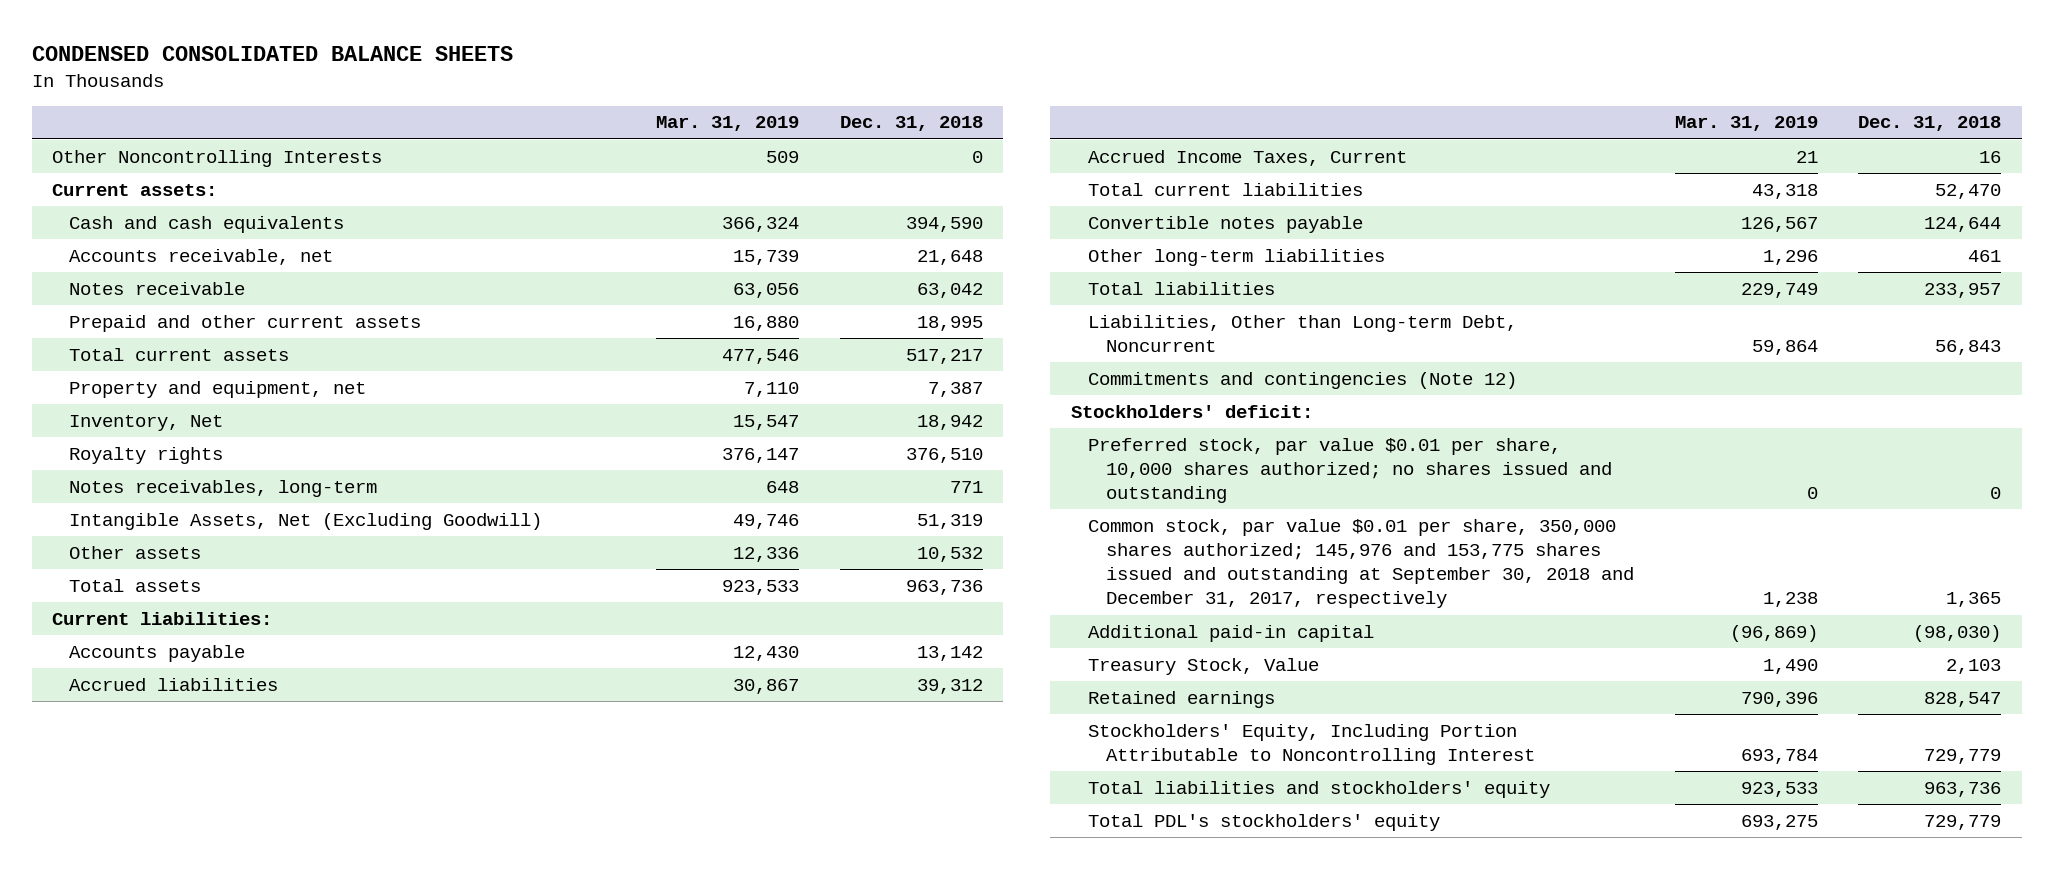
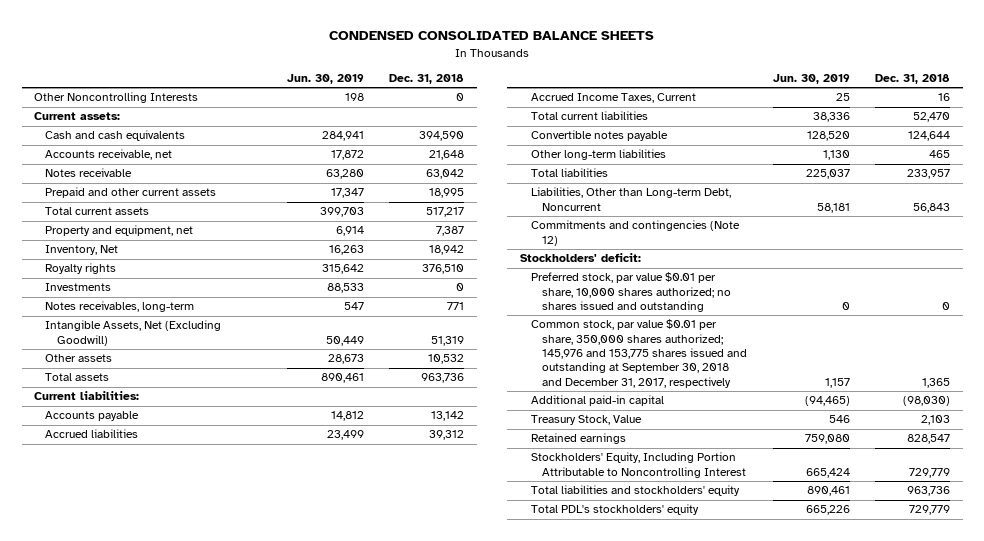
[655,116,799,132] Mar. 31, 2019 -> none
none -> [287,73,365,84] Jun. 30, 2019
none -> [45,283,112,292] Investments
[1968,249,2002,262] 461 -> [929,150,951,159] 465

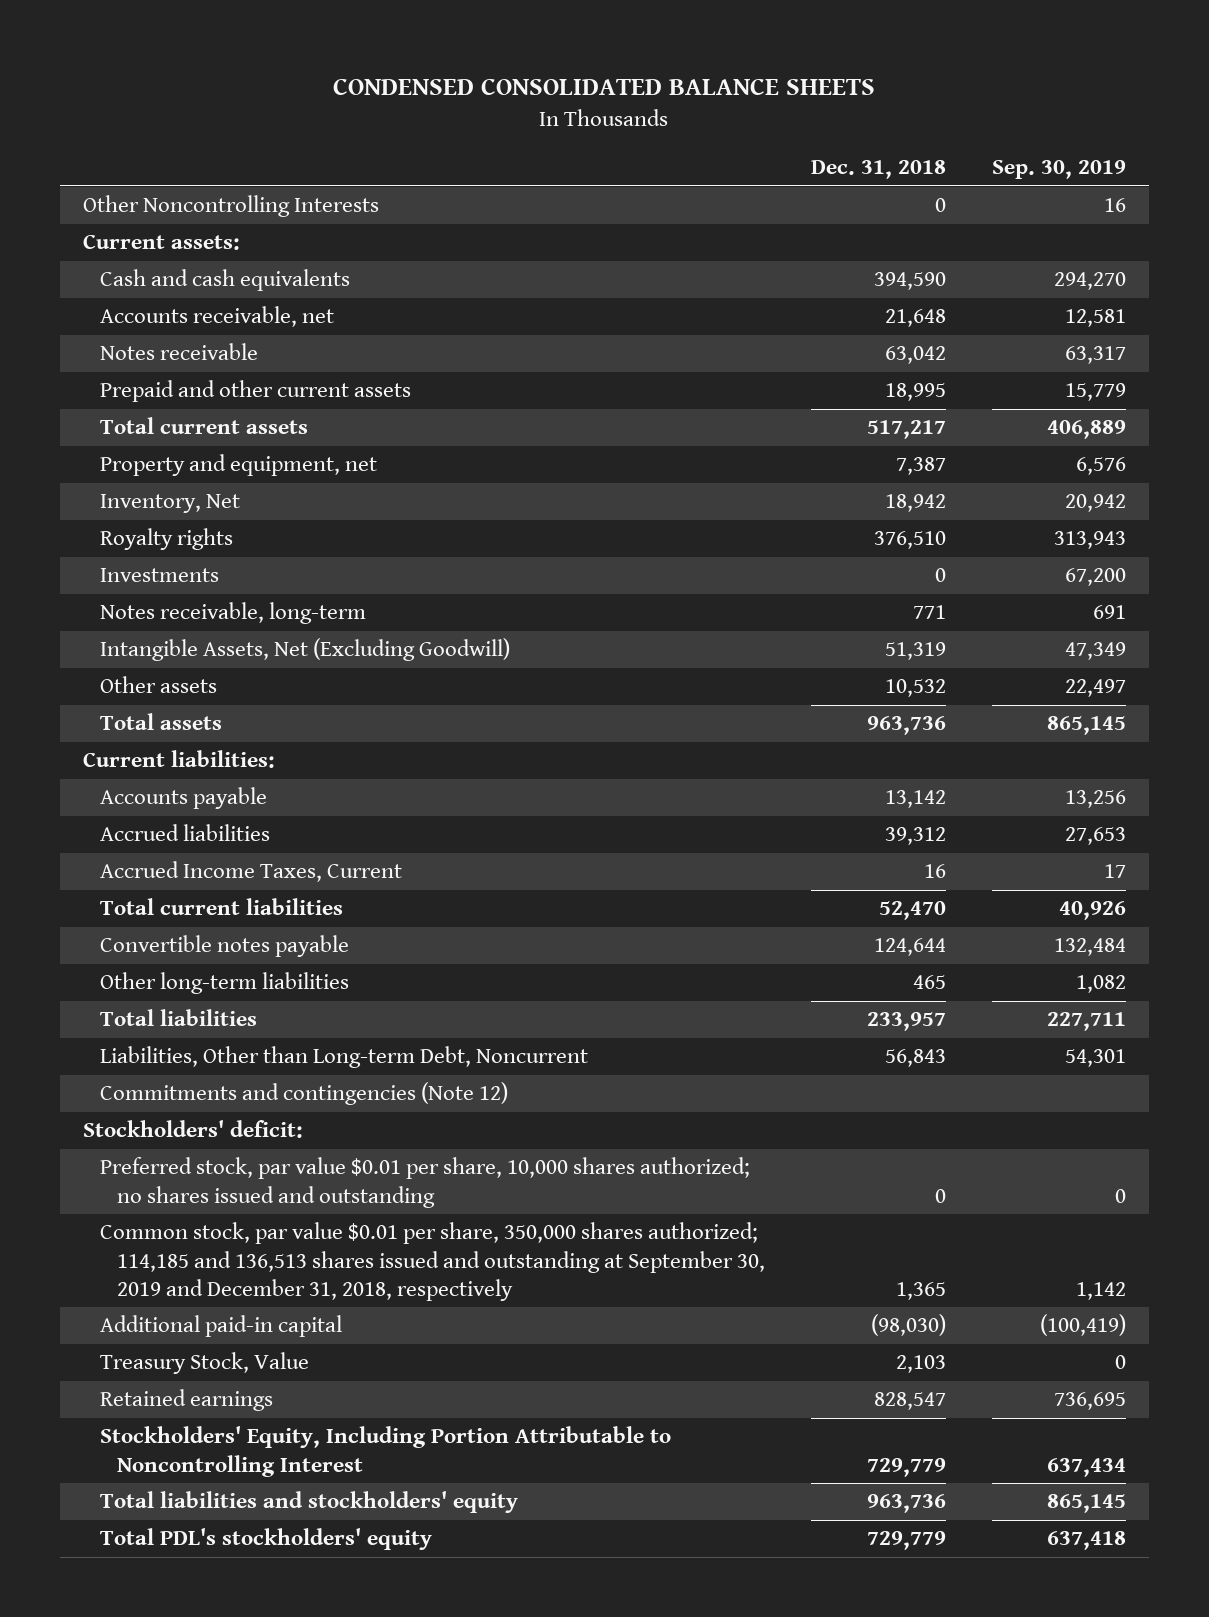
[287,73,365,84] Jun. 30, 2019 -> none
none -> [991,160,1126,180] Sep. 30, 2019
[45,301,195,313] Notes receivables, long-term -> [99,602,366,625] Notes receivable, long-term
[531,319,748,388] Common stock, par value $0.01 per share, 350,000 shares authorized; 145,976 and 153,775 shares issued and outstanding at September 30, 2018 and December 31, 2017, respectively -> [99,1222,765,1301] Common stock, par value $0.01 per share, 350,000 shares authorized; 114,185 and 136,513 shares issued and outstanding at September 30, 2019 and December 31, 2018, respectively

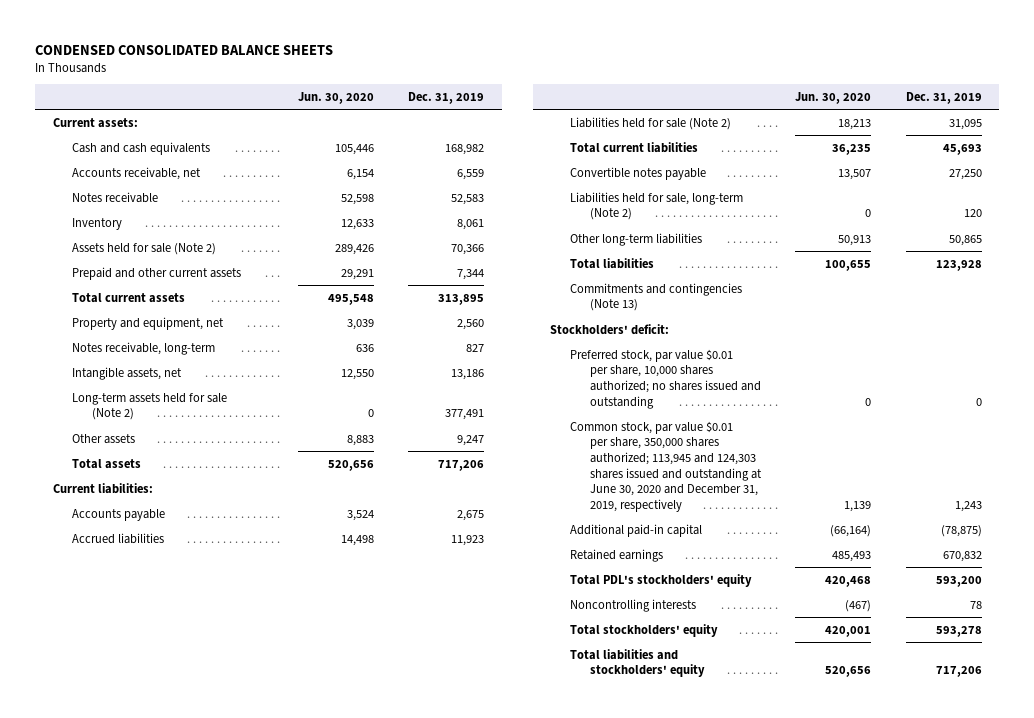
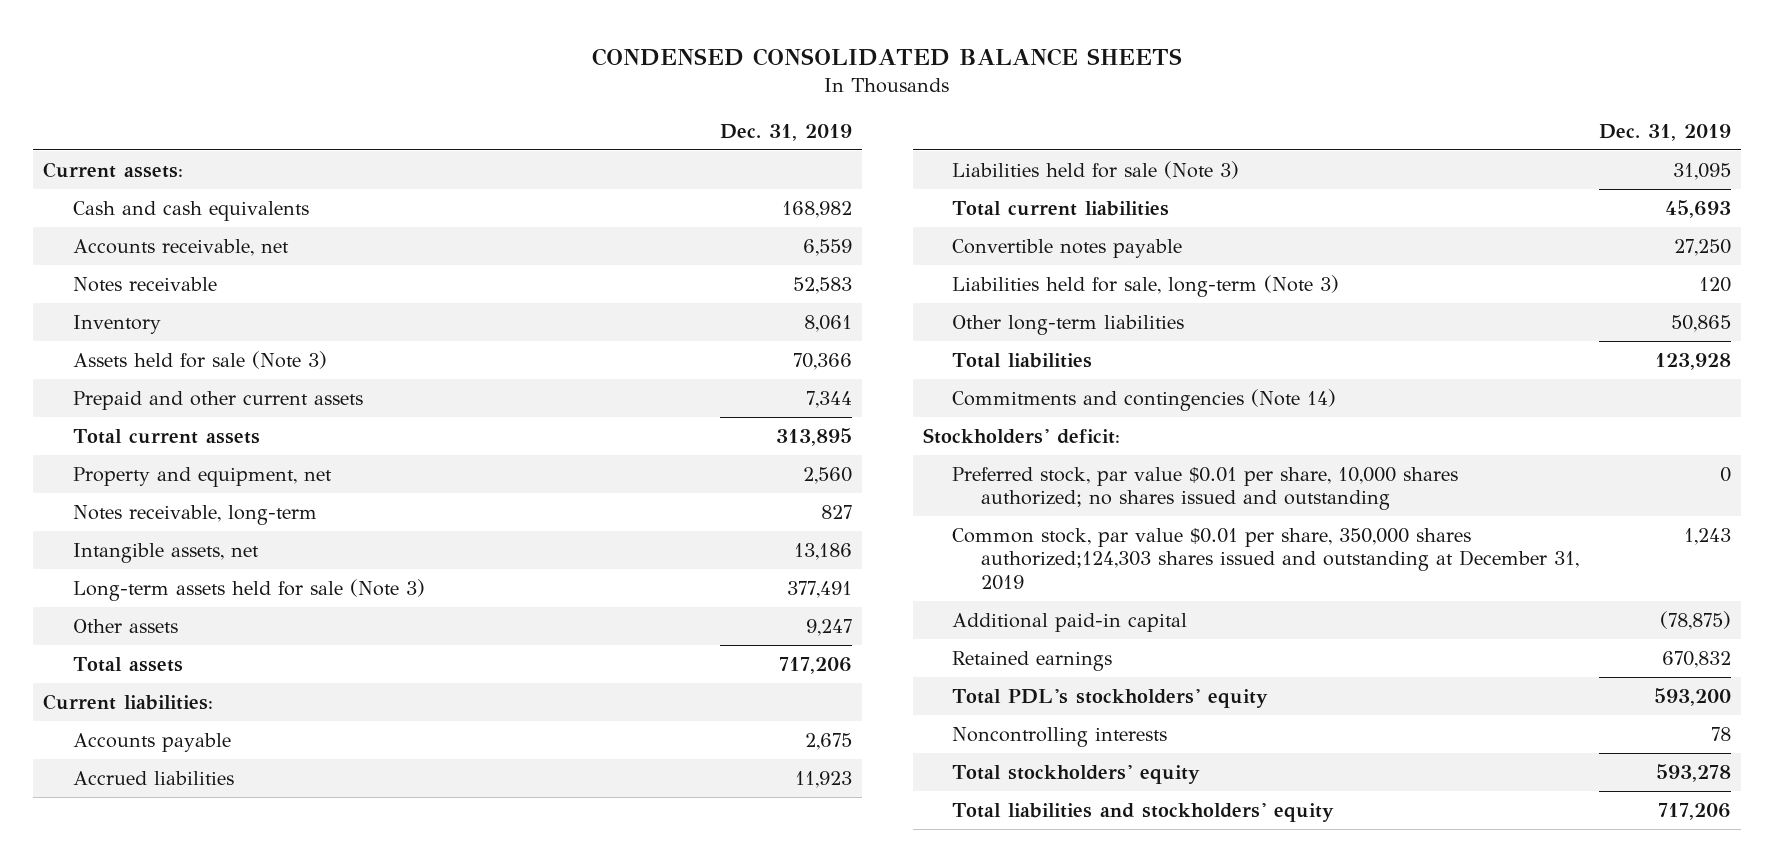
[297,92,374,105] Jun. 30, 2020 -> none
[72,242,217,255] Assets held for sale (Note 2) -> [72,350,327,369] Assets held for sale (Note 3)
[72,392,228,421] Long-term assets held for sale (Note 2) -> [72,578,425,601] Long-term assets held for sale (Note 3)
[569,116,731,130] Liabilities held for sale (Note 2) -> [951,160,1239,179] Liabilities held for sale (Note 3)
[569,191,743,221] Liabilities held for sale, long-term (Note 2) -> [951,274,1339,297] Liabilities held for sale, long-term (Note 3)
[569,282,742,312] Commitments and contingencies (Note 13) -> [951,388,1336,411] Commitments and contingencies (Note 14)
[569,420,762,512] Common stock, par value $0.01 per share, 350,000 shares authorized; 113,945 and 124,303 shares issued and outstanding at June 30, 2020 and December 31, 2019, respectively -> [951,527,1580,591] Common stock, par value $0.01 per share, 350,000 shares authorized;124,303 shares issued and outstanding at December 31, 2019

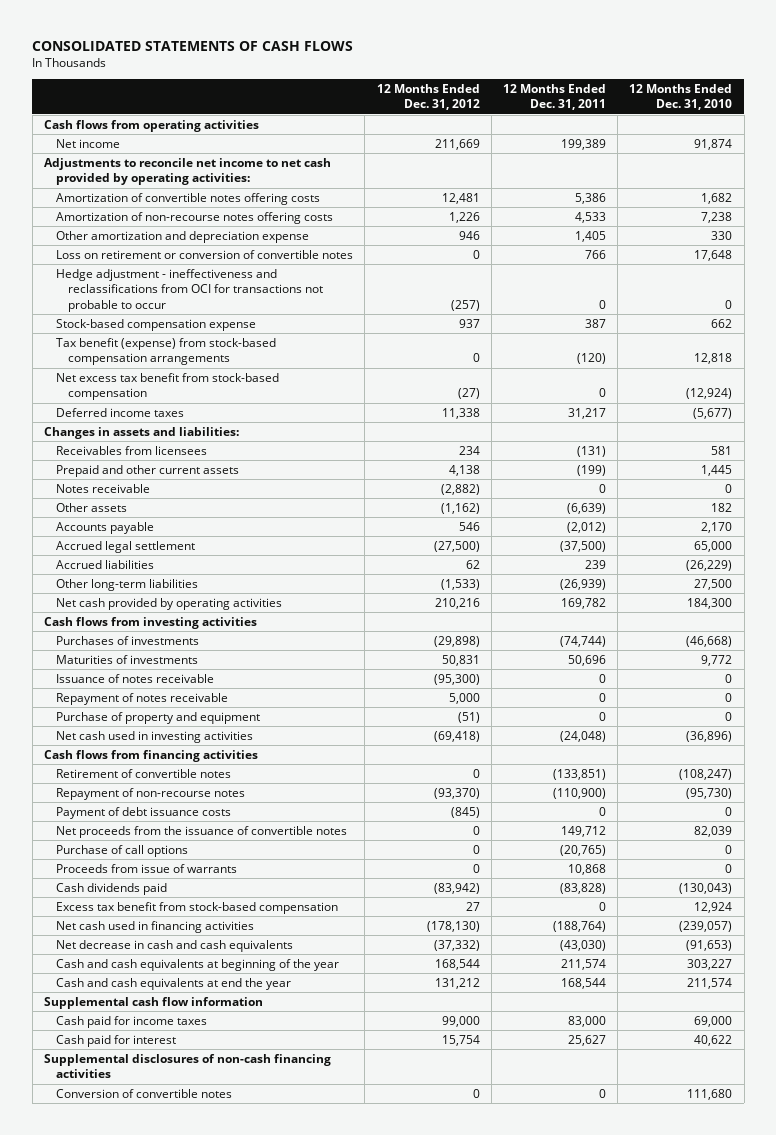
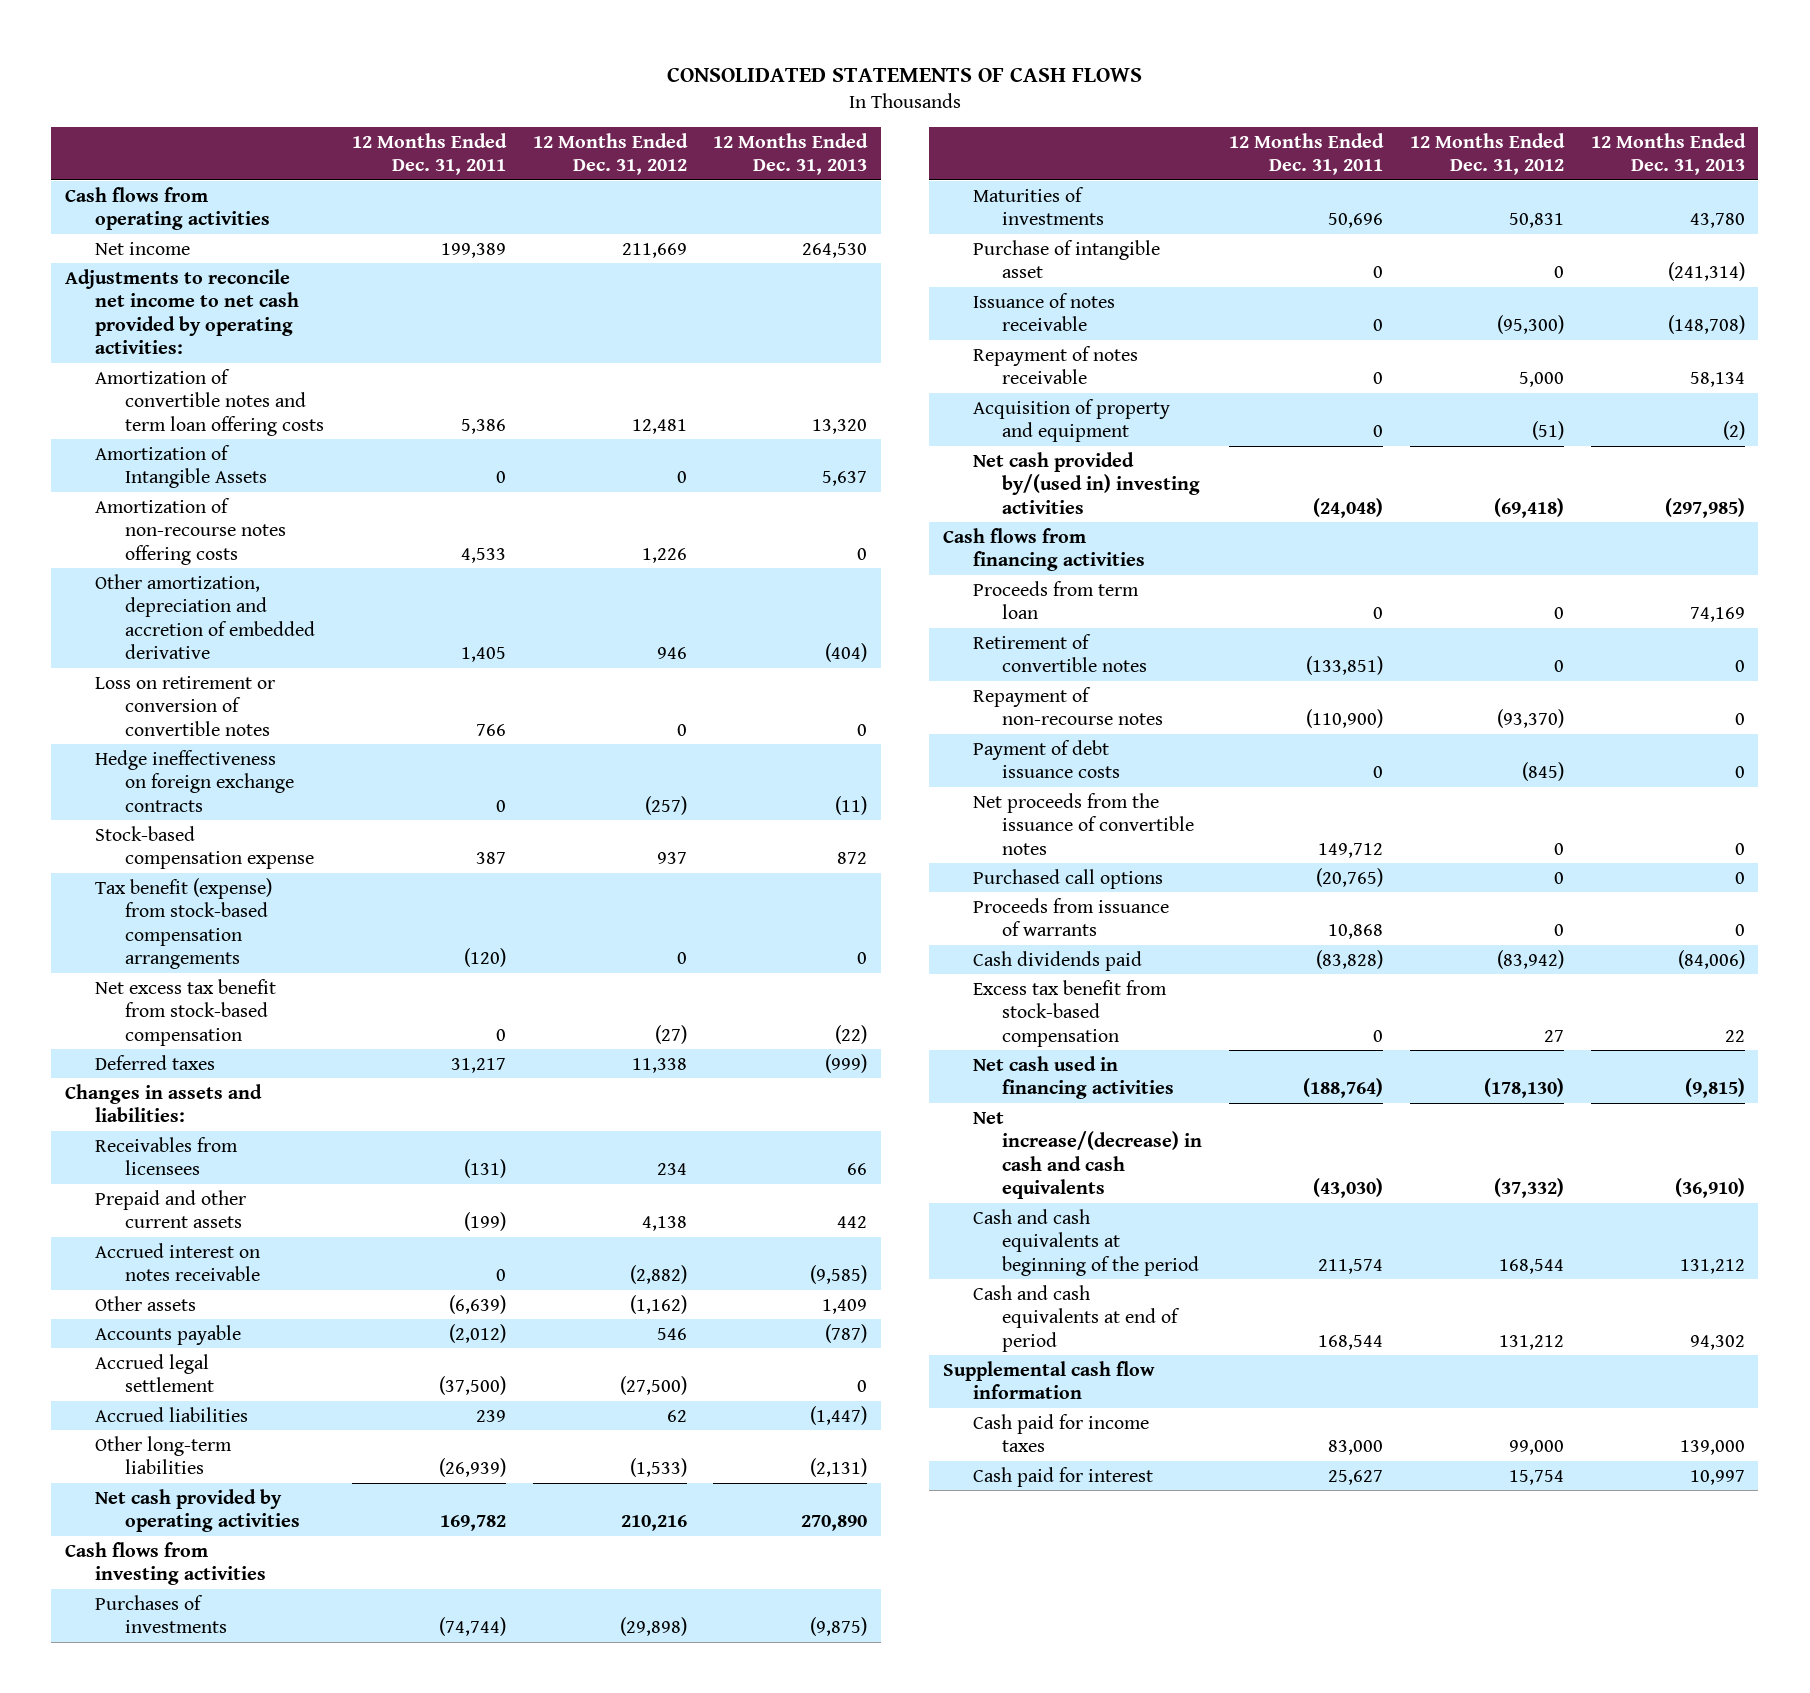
[629,83,733,111] 12 Months Ended Dec. 31, 2010 -> none
none -> [713,132,869,176] 12 Months Ended Dec. 31, 2013
[56,192,321,205] Amortization of convertible notes offering costs -> [94,368,324,436] Amortization of convertible notes and term loan offering costs
none -> [94,444,267,489] Amortization of Intangible Assets
[56,230,310,243] Other amortization and depreciation expense -> [94,573,315,660] Other amortization, depreciation and accretion of embedded derivative
[56,268,324,312] Hedge adjustment - ineffectiveness and reclassifications from OCI for transactions not probable to occur -> [94,749,294,812] Hedge ineffectiveness on foreign exchange contracts
[56,407,185,417] Deferred income taxes -> [94,1054,215,1070] Deferred taxes
[56,483,151,493] Notes receivable -> [94,1242,260,1282] Accrued interest on notes receivable
none -> [972,239,1160,279] Purchase of intangible asset
[56,711,261,724] Purchase of property and equipment -> [972,398,1170,443] Acquisition of property and equipment
[56,730,254,743] Net cash used in investing activities -> [972,451,1201,514] Net cash provided by/(used in) investing activities
none -> [972,580,1139,620] Proceeds from term loan
[56,844,189,857] Purchase of call options -> [972,868,1163,889] Purchased call options
[56,863,238,873] Proceeds from issue of warrants -> [972,897,1169,937] Proceeds from issuance of warrants
[56,939,294,952] Net decrease in cash and cash equivalents -> [972,1111,1203,1200] Net increase/(decrease) in cash and cash equivalents
[56,958,340,971] Cash and cash equivalents at beginning of the year -> [972,1208,1200,1276] Cash and cash equivalents at beginning of the period
[56,977,292,990] Cash and cash equivalents at end the year -> [972,1284,1181,1352] Cash and cash equivalents at end of period
[43,1053,331,1079] Supplemental disclosures of non-cash financing activities -> none
[56,1088,233,1098] Conversion of convertible notes -> none

